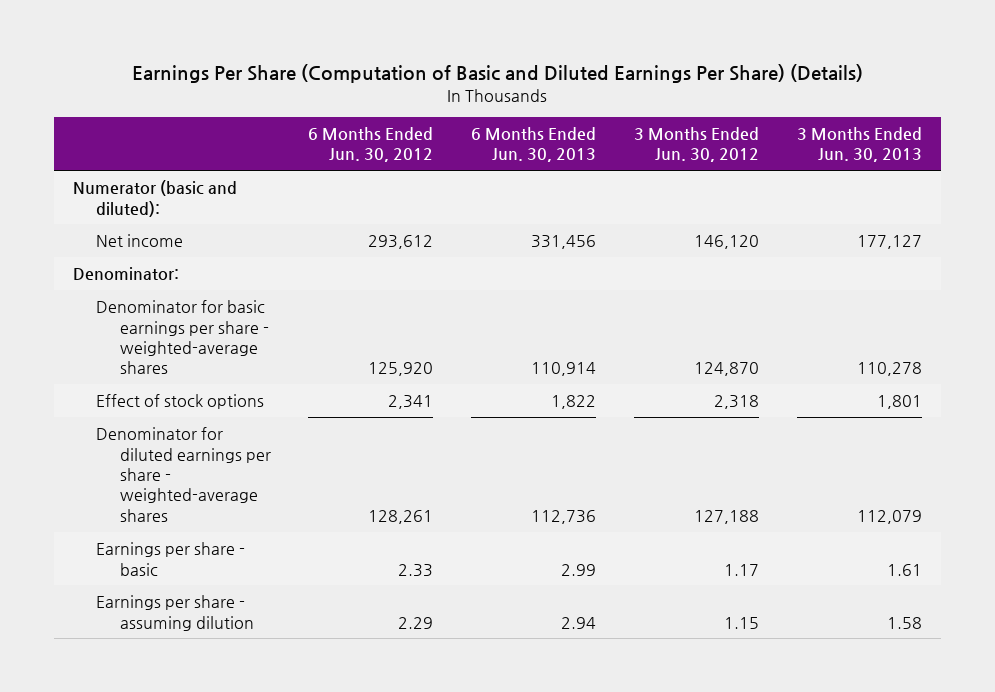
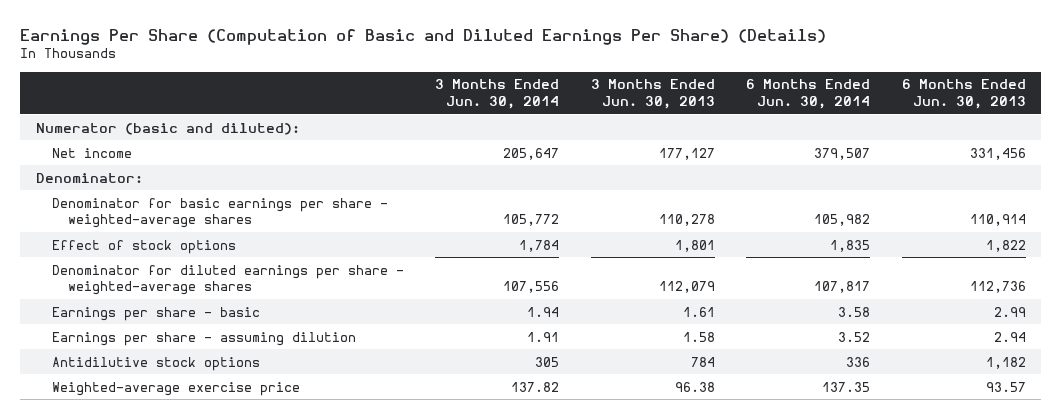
[308,126,434,163] 6 Months Ended Jun. 30, 2012 -> none
[633,126,759,163] 3 Months Ended Jun. 30, 2012 -> none
none -> [435,79,560,109] 3 Months Ended Jun. 30, 2014
none -> [746,79,871,109] 6 Months Ended Jun. 30, 2014
none -> [52,356,261,371] Antidilutive stock options
none -> [52,381,301,396] Weighted-average exercise price

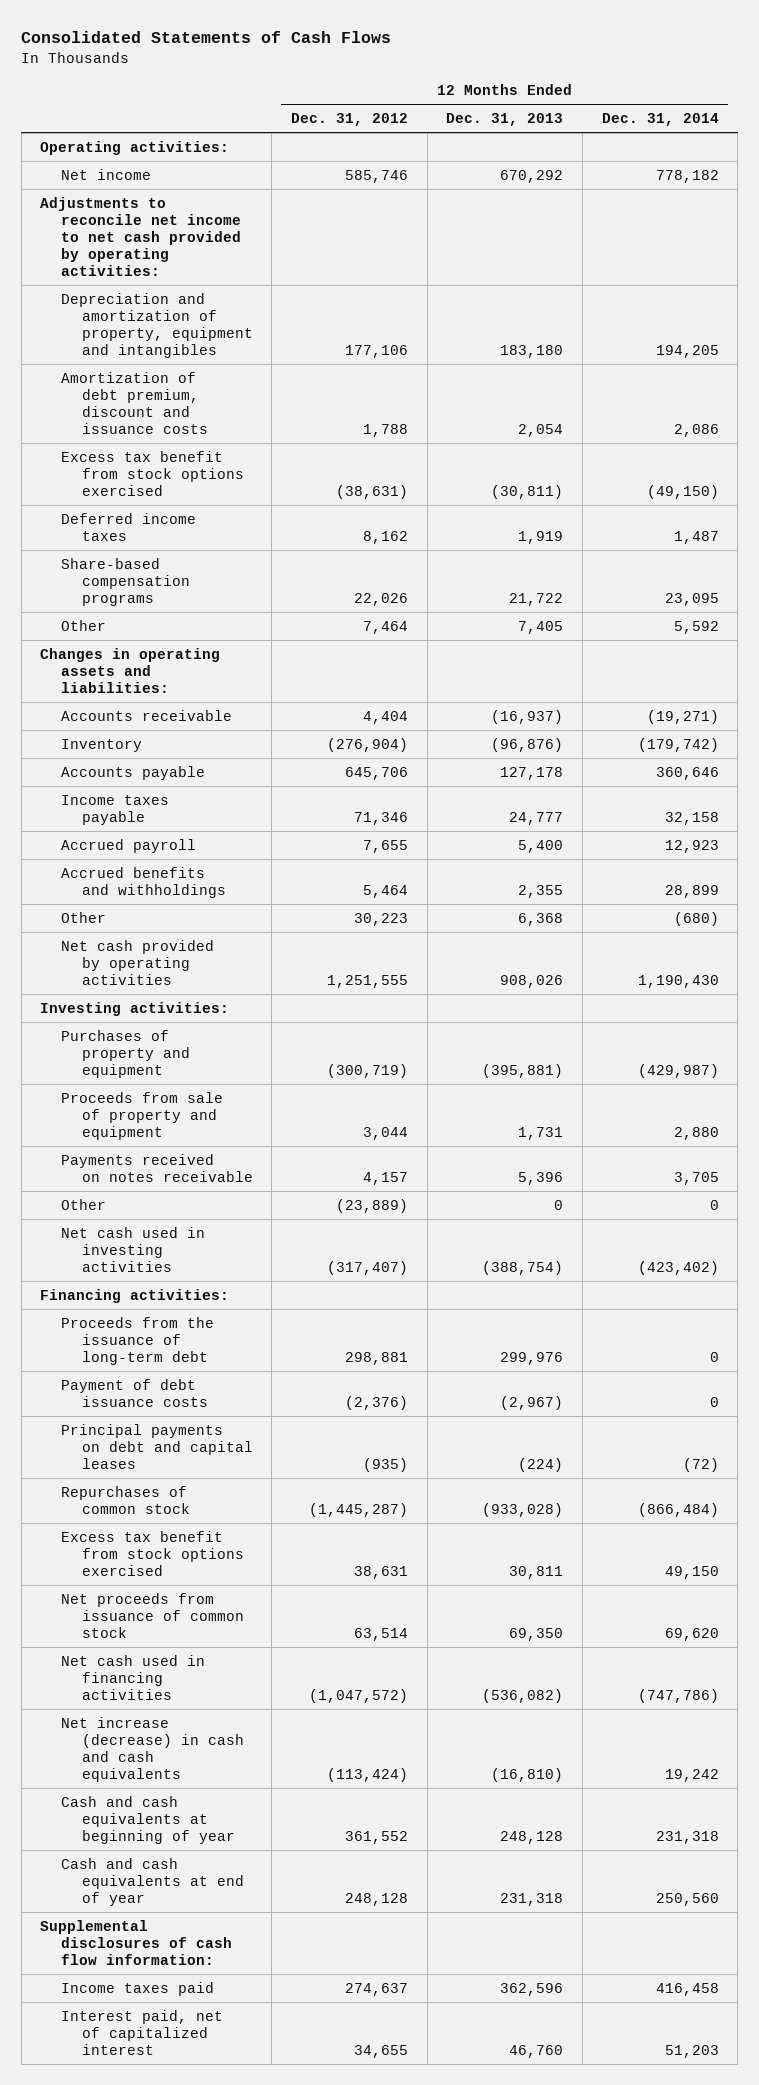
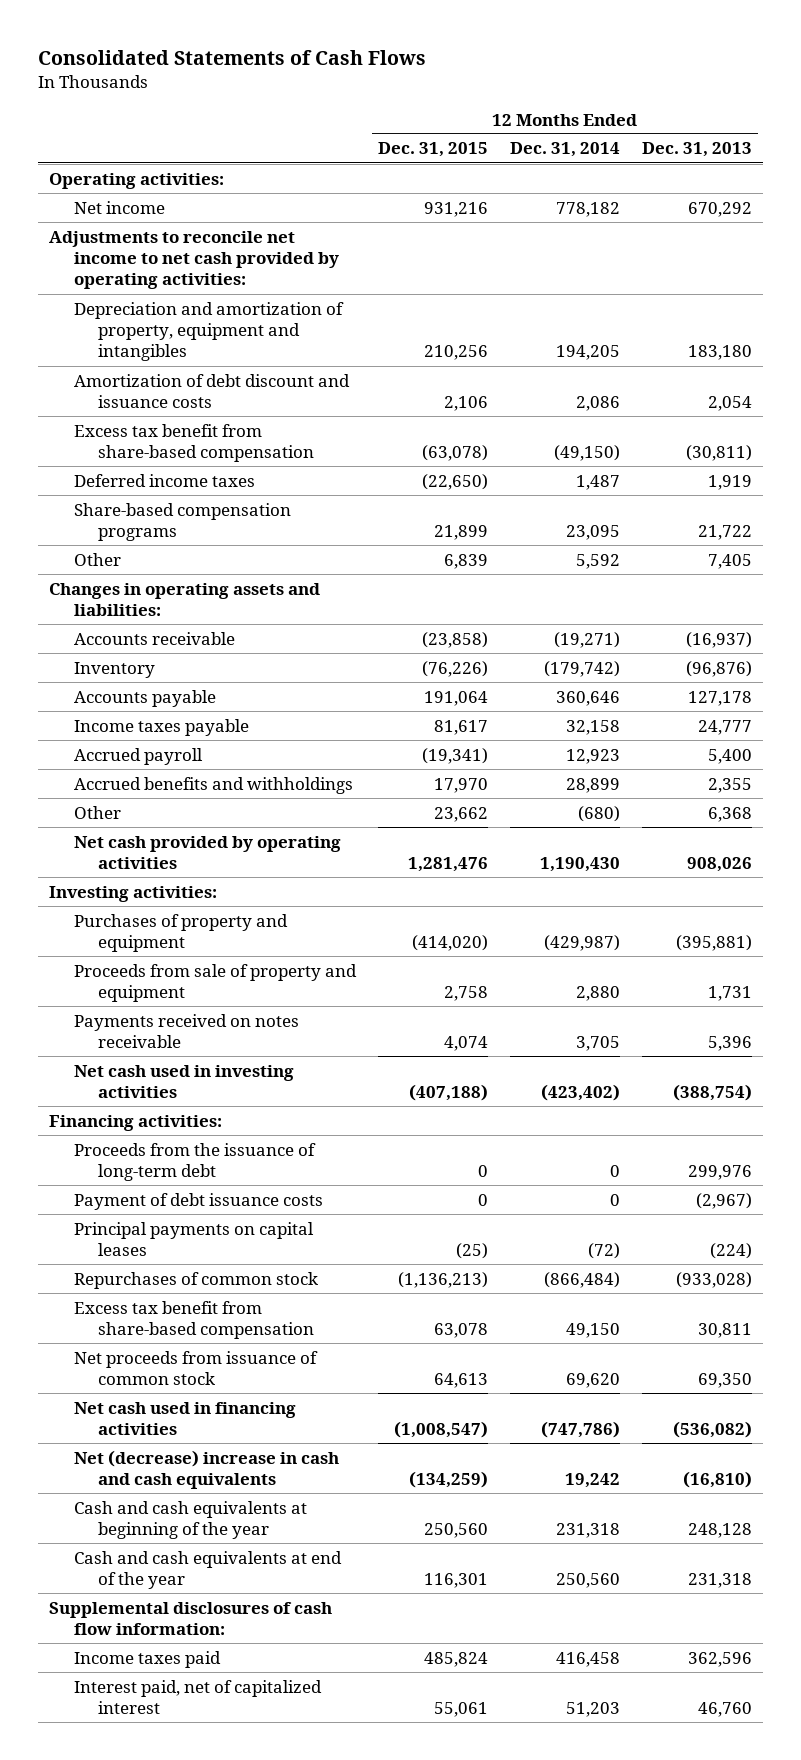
[290,113,408,127] Dec. 31, 2012 -> none
none -> [377,142,488,158] Dec. 31, 2015
[60,371,208,434] Amortization of debt premium, discount and issuance costs -> [73,373,350,409] Amortization of debt discount and issuance costs
[60,450,244,496] Excess tax benefit from stock options exercised -> [73,423,315,463] Excess tax benefit from share-based compensation
[60,1198,106,1210] Other -> none
[60,1423,253,1469] Principal payments on debt and capital leases -> [73,1221,314,1257] Principal payments on capital leases
[60,1530,244,1576] Excess tax benefit from stock options exercised -> [73,1300,315,1340] Excess tax benefit from share-based compensation
[60,1716,244,1782] Net increase (decrease) in cash and cash equivalents -> [73,1449,339,1490] Net (decrease) increase in cash and cash equivalents
[60,1795,235,1844] Cash and cash equivalents at beginning of year -> [73,1500,307,1540] Cash and cash equivalents at beginning of the year
[60,1857,244,1906] Cash and cash equivalents at end of year -> [73,1550,342,1590] Cash and cash equivalents at end of the year

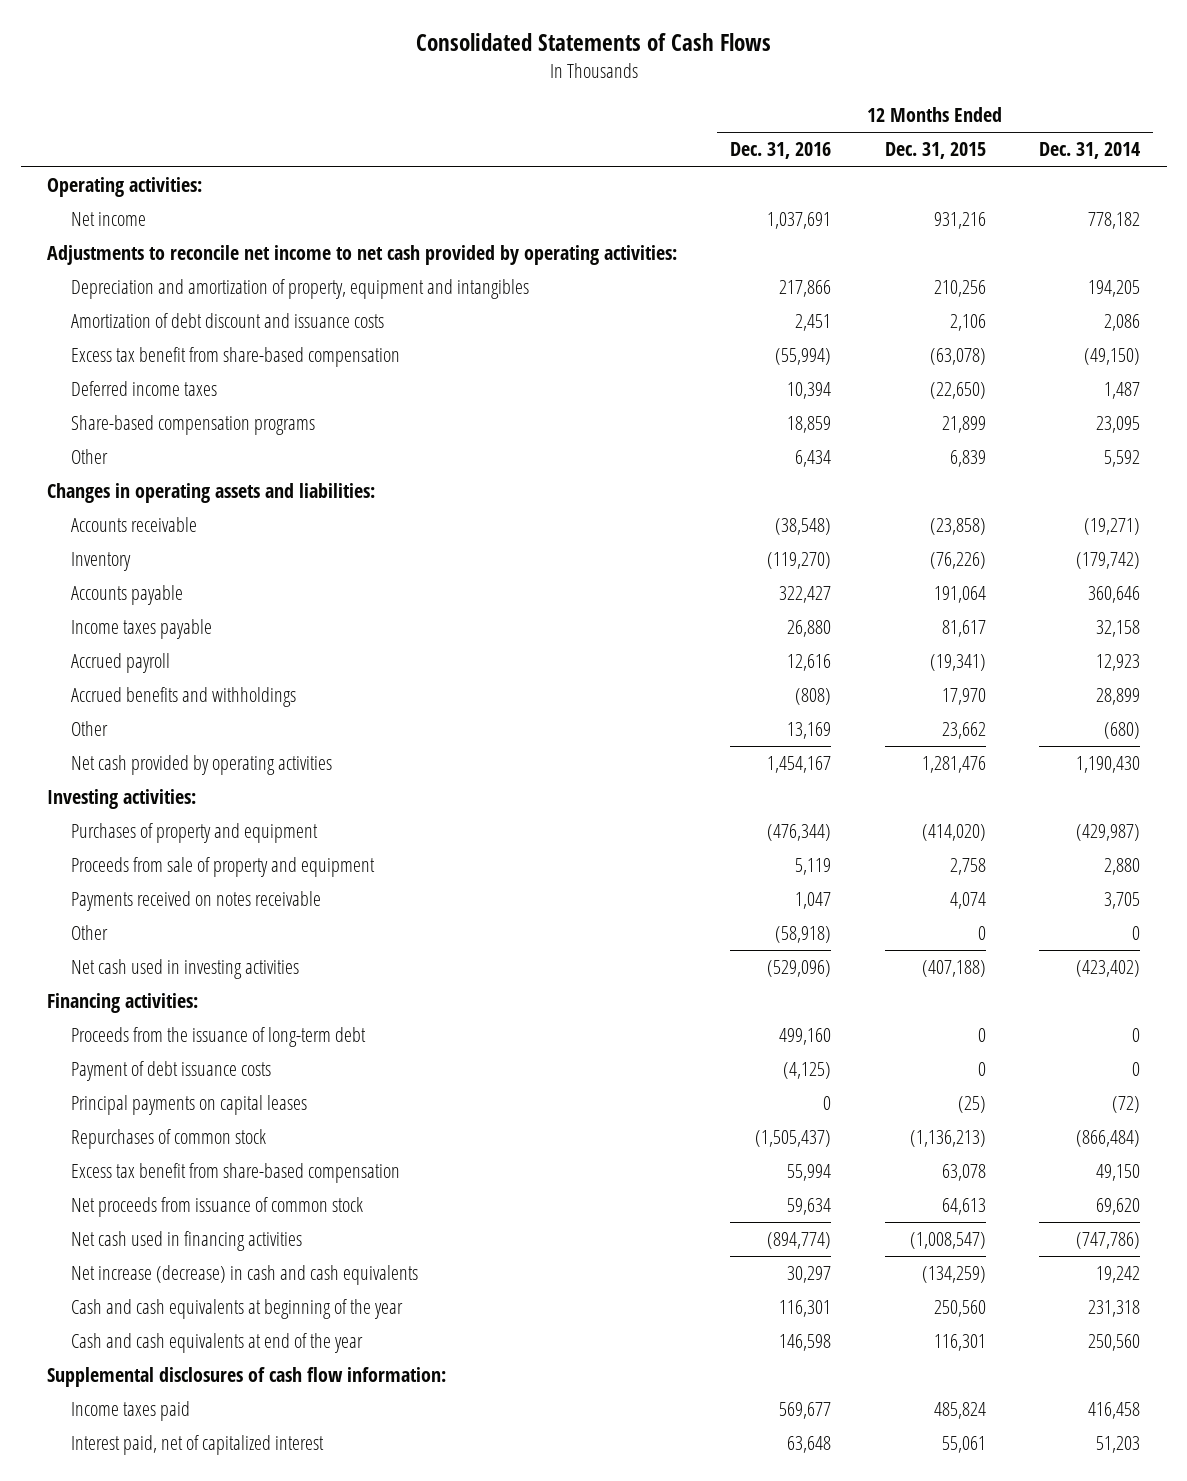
[642,142,753,158] Dec. 31, 2013 -> none
none -> [730,142,832,160] Dec. 31, 2016
none -> [70,925,108,941] Other
[73,1449,339,1490] Net (decrease) increase in cash and cash equivalents -> [70,1265,418,1286] Net increase (decrease) in cash and cash equivalents

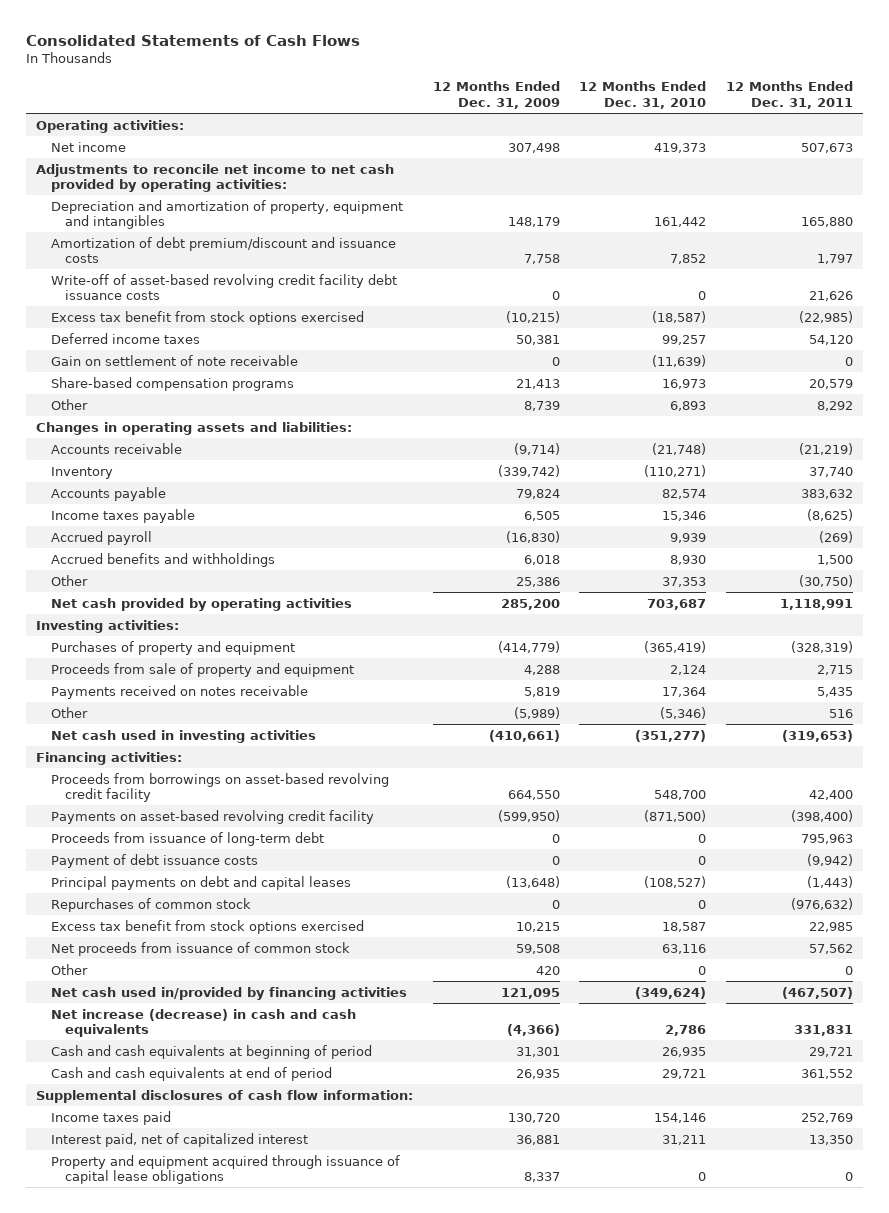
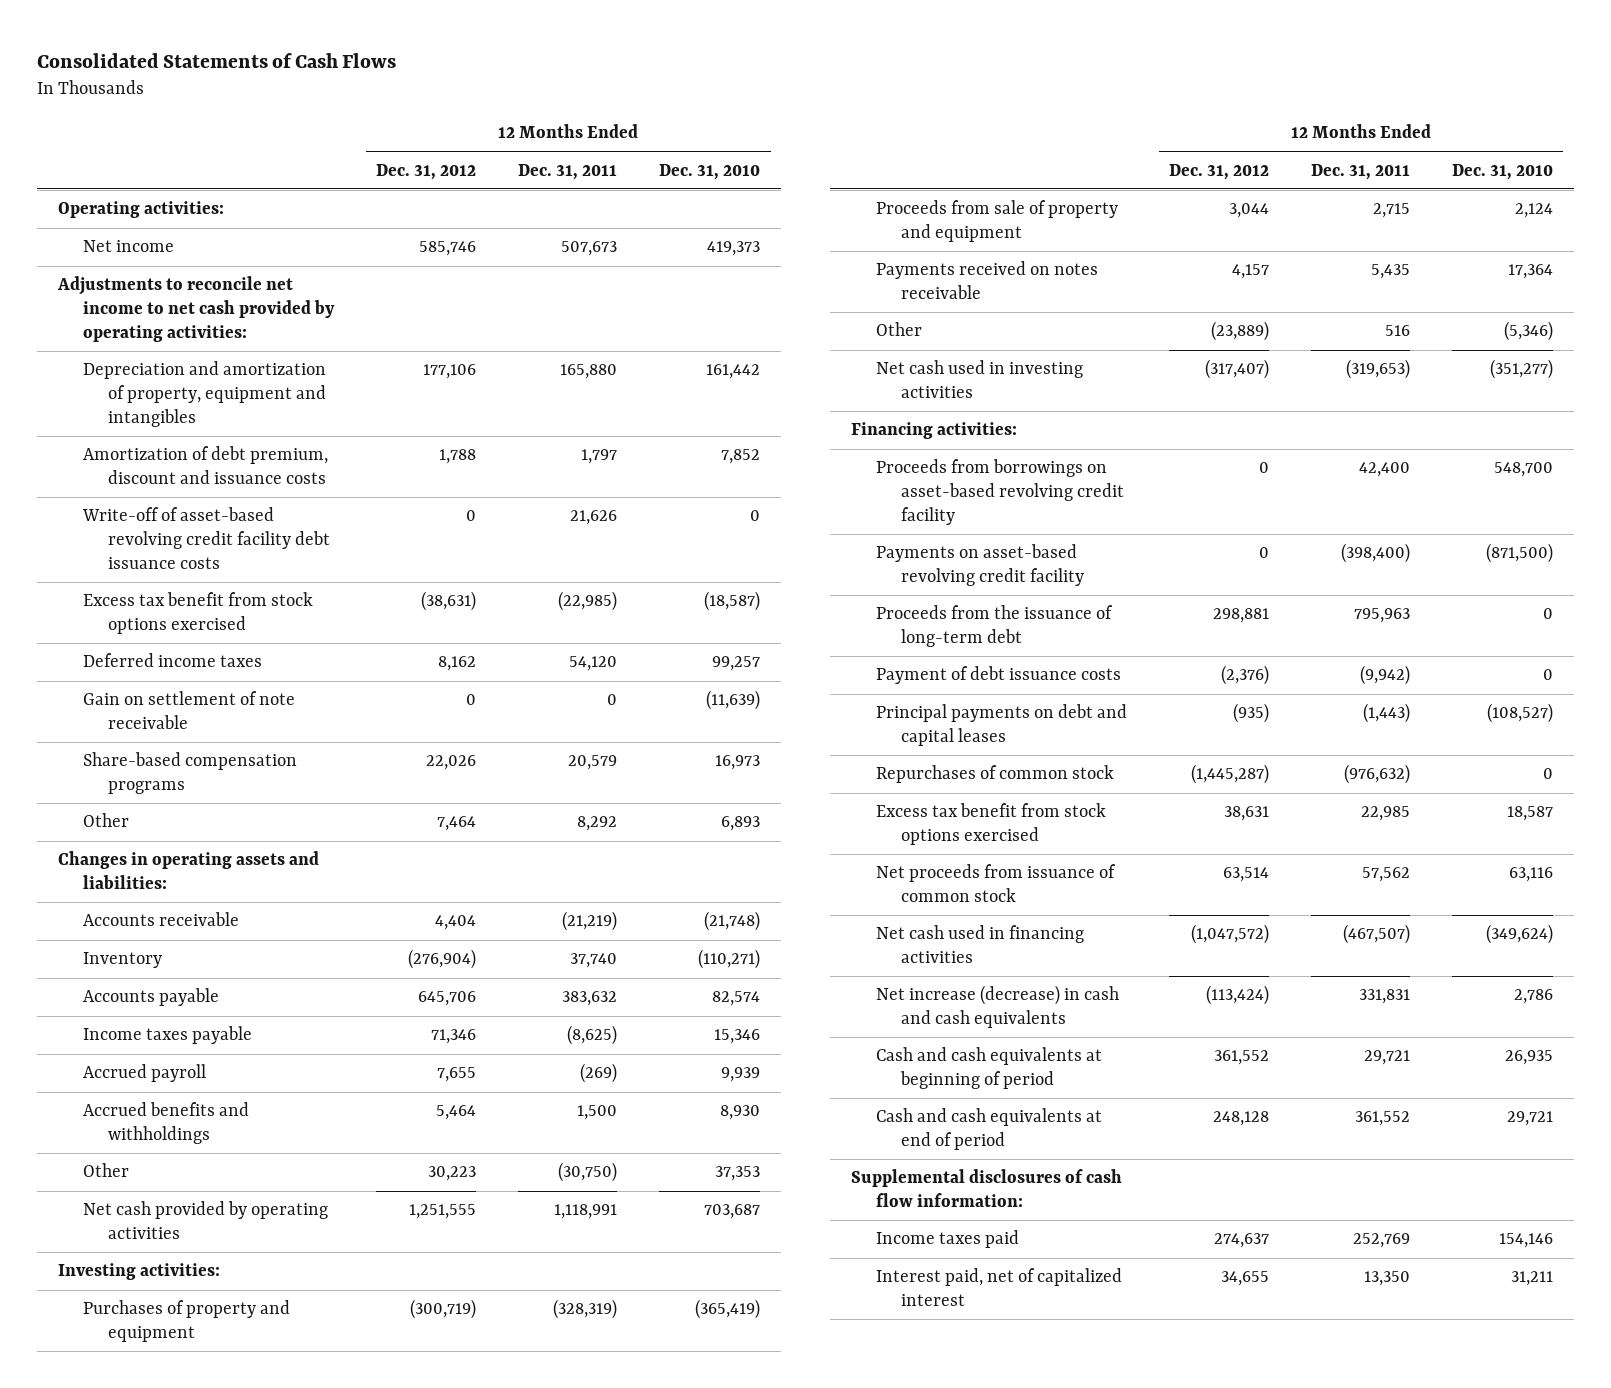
[432,81,560,109] 12 Months Ended Dec. 31, 2009 -> none
none -> [376,163,477,180] Dec. 31, 2012
[50,236,396,264] Amortization of debt premium/discount and issuance costs -> [83,446,329,485] Amortization of debt premium, discount and issuance costs
[50,831,324,846] Proceeds from issuance of long-term debt -> [876,605,1114,648] Proceeds from the issuance of long-term debt
[50,963,88,975] Other -> none
[50,986,407,1000] Net cash used in/provided by financing activities -> [876,925,1085,964] Net cash used in financing activities
[50,1154,400,1185] Property and equipment acquired through issuance of capital lease obligations -> none

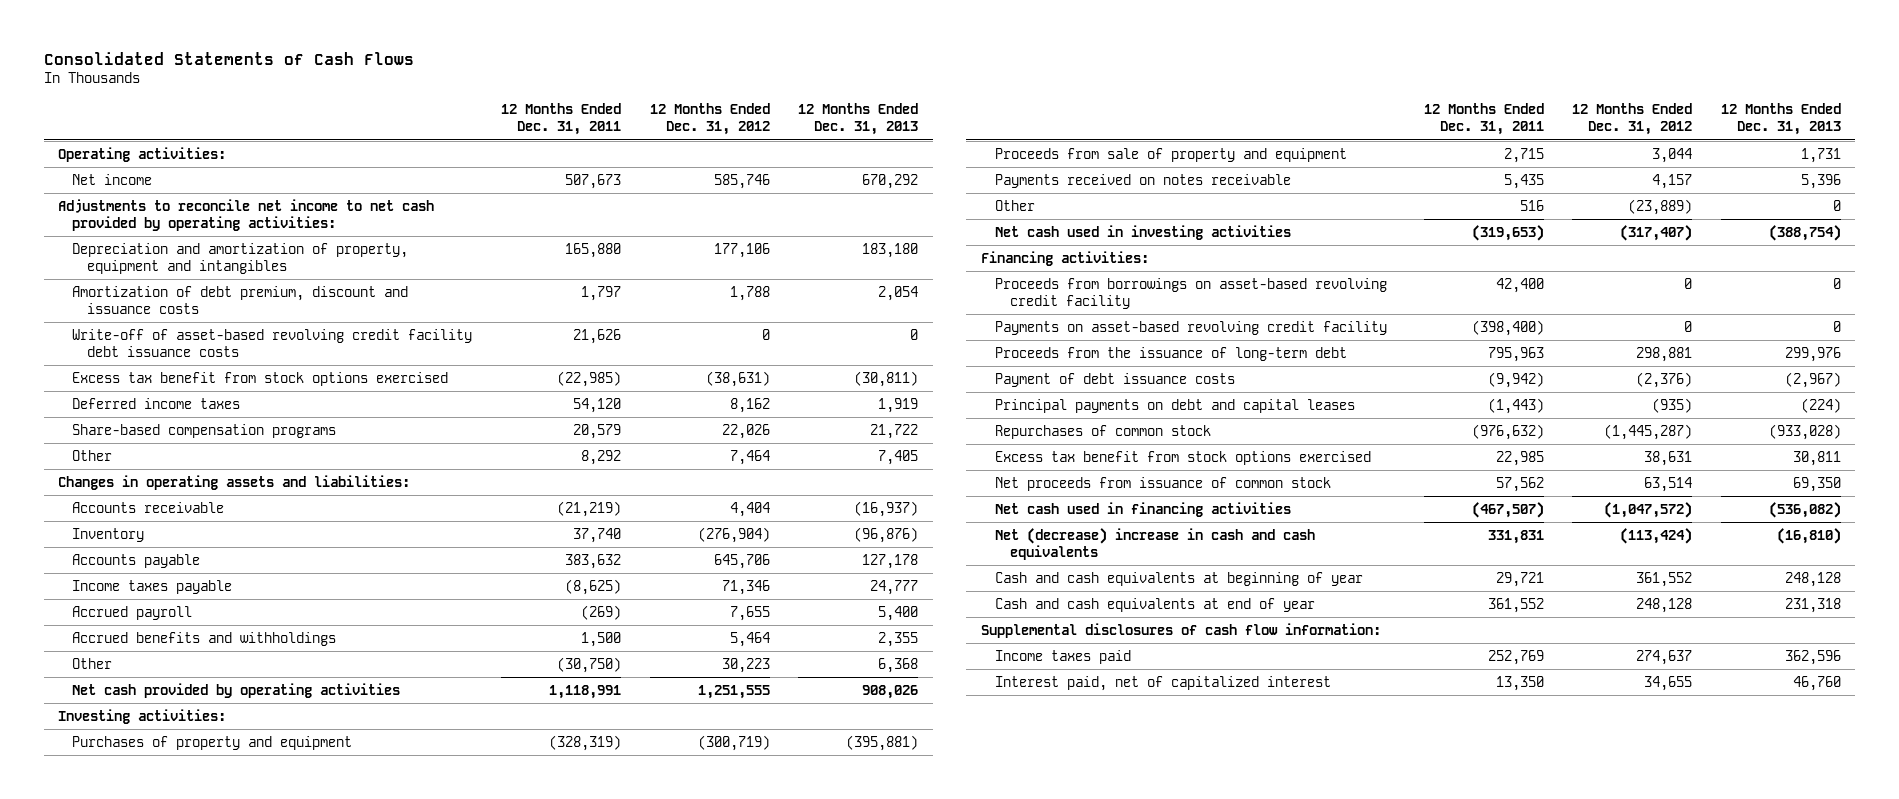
[659,163,761,180] Dec. 31, 2010 -> none
none -> [798,102,919,136] 12 Months Ended Dec. 31, 2013
[83,691,296,730] Gain on settlement of note receivable -> none
[876,985,1120,1029] Net increase (decrease) in cash and cash equivalents -> [995,527,1316,561] Net (decrease) increase in cash and cash equivalents
[876,1047,1103,1090] Cash and cash equivalents at beginning of period -> [995,571,1364,586] Cash and cash equivalents at beginning of year
[876,1108,1103,1151] Cash and cash equivalents at end of period -> [995,597,1316,612] Cash and cash equivalents at end of year

